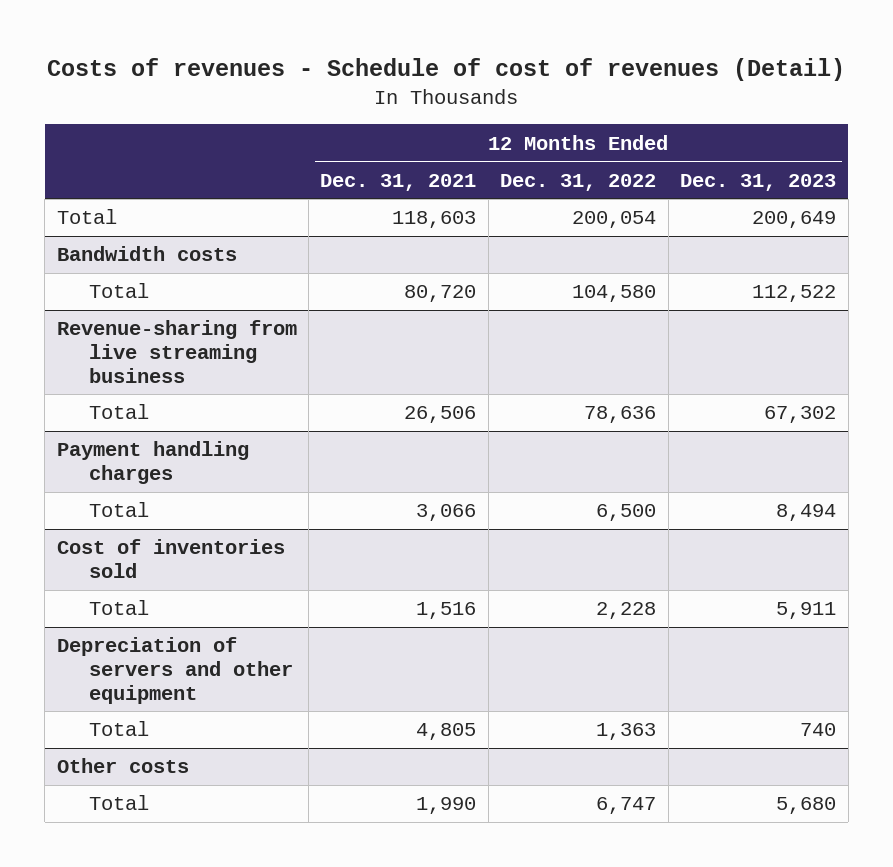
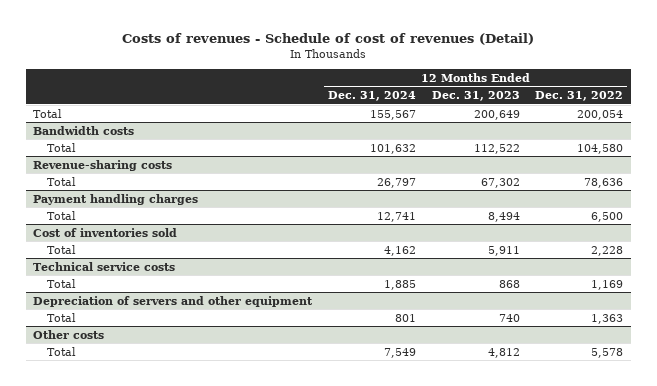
[320,173,477,191] Dec. 31, 2021 -> none
none -> [328,91,417,102] Dec. 31, 2024
[56,320,297,383] Revenue-sharing from live streaming business -> [33,159,173,171] Revenue-sharing costs
none -> [33,261,176,271] Technical service costs
none -> [46,278,76,288] Total
[596,797,657,815] 6,747 -> [591,347,624,358] 5,578
[776,797,837,815] 5,680 -> [487,347,520,358] 4,812

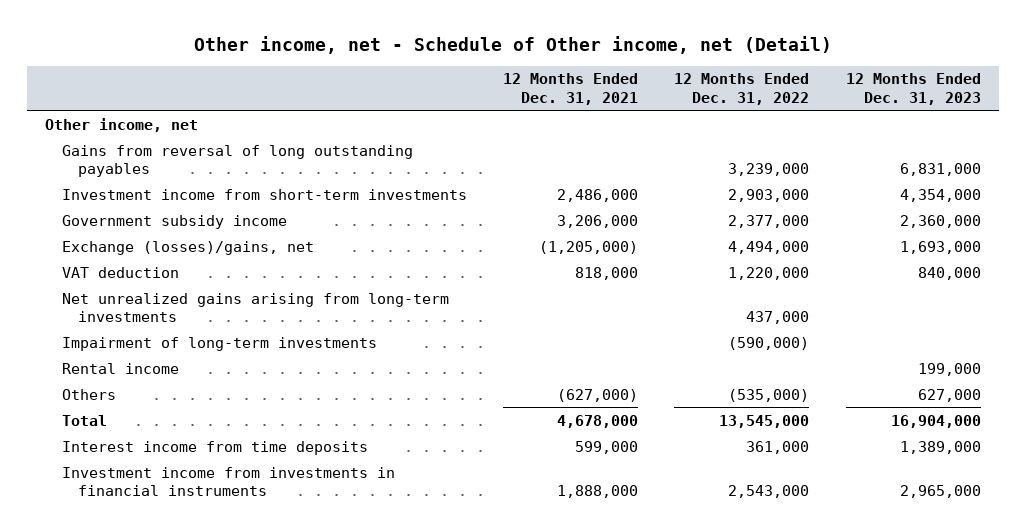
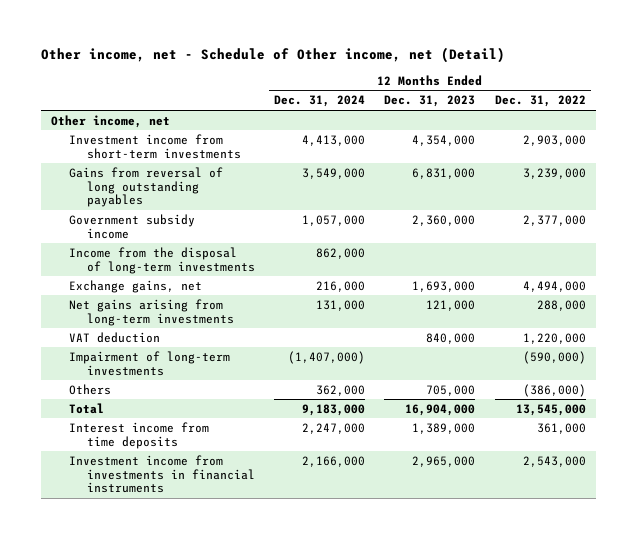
[503,73,639,105] 12 Months Ended Dec. 31, 2021 -> none
none -> [273,95,365,108] Dec. 31, 2024
[61,144,413,177] Gains from reversal of long outstanding payables -> [68,166,223,208] Gains from reversal of long outstanding payables
none -> [68,246,255,274] Income from the disposal of long-term investments
[61,240,314,255] Exchange (losses)/gains, net -> [68,279,202,293] Exchange gains, net
none -> [68,298,234,326] Net gains arising from long-term investments
[61,292,449,322] Net unrealized gains arising from long-term investments -> none
[61,362,179,374] Rental income -> none
[728,388,810,402] (535,000) -> [522,383,586,397] (386,000)
[917,388,981,402] 627,000 -> [426,384,476,396] 705,000

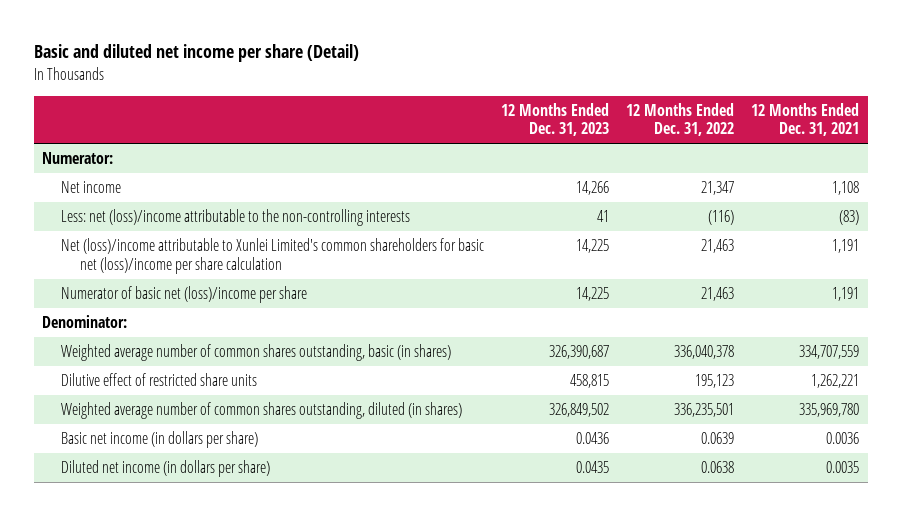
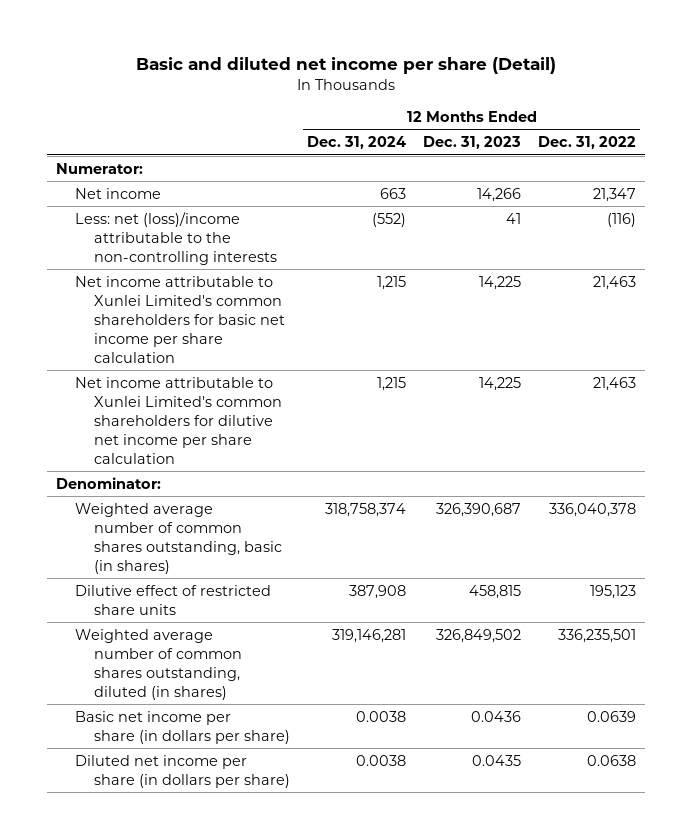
[751,102,860,137] 12 Months Ended Dec. 31, 2021 -> none
none -> [306,136,406,150] Dec. 31, 2024
[61,238,485,274] Net (loss)/income attributable to Xunlei Limited's common shareholders for basic net (loss)/income per share calculation -> [74,275,285,363] Net income attributable to Xunlei Limited's common shareholders for basic net income per share calculation
[61,286,308,304] Numerator of basic net (loss)/income per share -> [74,376,282,464] Net income attributable to Xunlei Limited's common shareholders for dilutive net income per share calculation
[61,431,259,449] Basic net income (in dollars per share) -> [74,710,290,744] Basic net income per share (in dollars per share)
[61,460,271,478] Diluted net income (in dollars per share) -> [74,754,290,788] Diluted net income per share (in dollars per share)

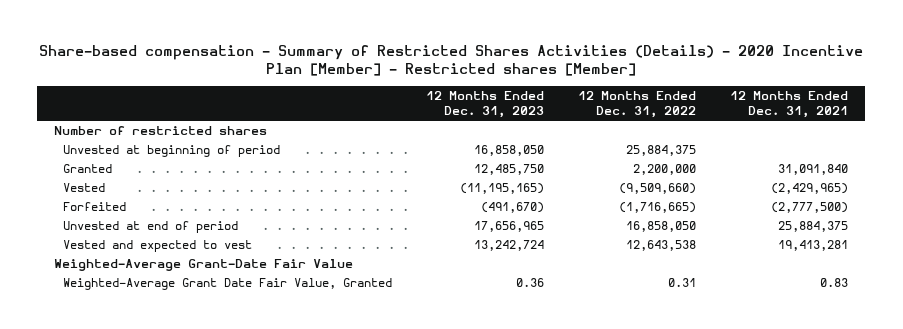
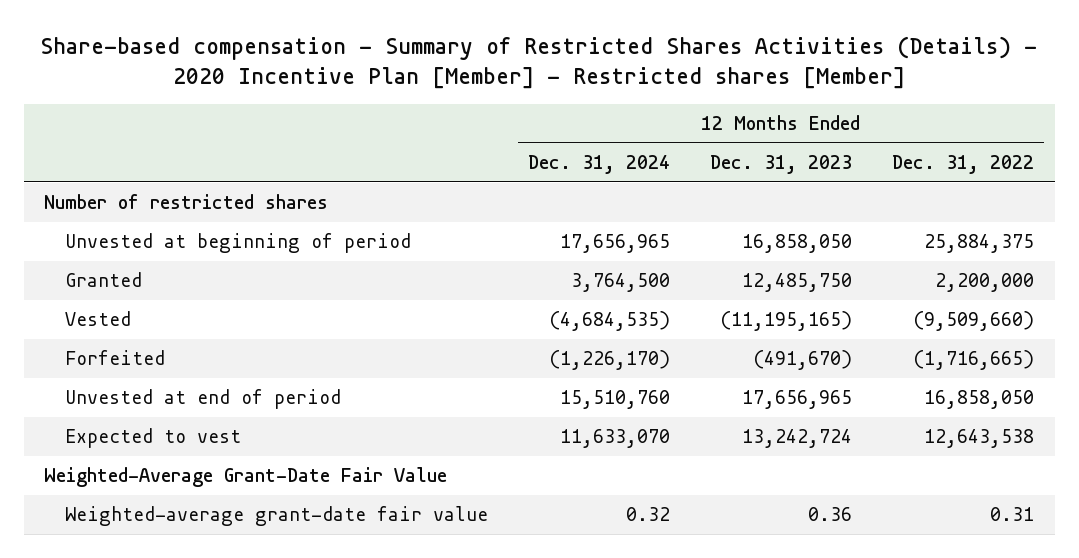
[730,91,849,119] 12 Months Ended Dec. 31, 2021 -> none
none -> [527,155,670,175] Dec. 31, 2024
[63,240,253,253] Vested and expected to vest -> [64,428,241,449] Expected to vest
[63,278,393,291] Weighted-Average Grant Date Fair Value, Granted -> [64,506,488,527] Weighted-average grant-date fair value

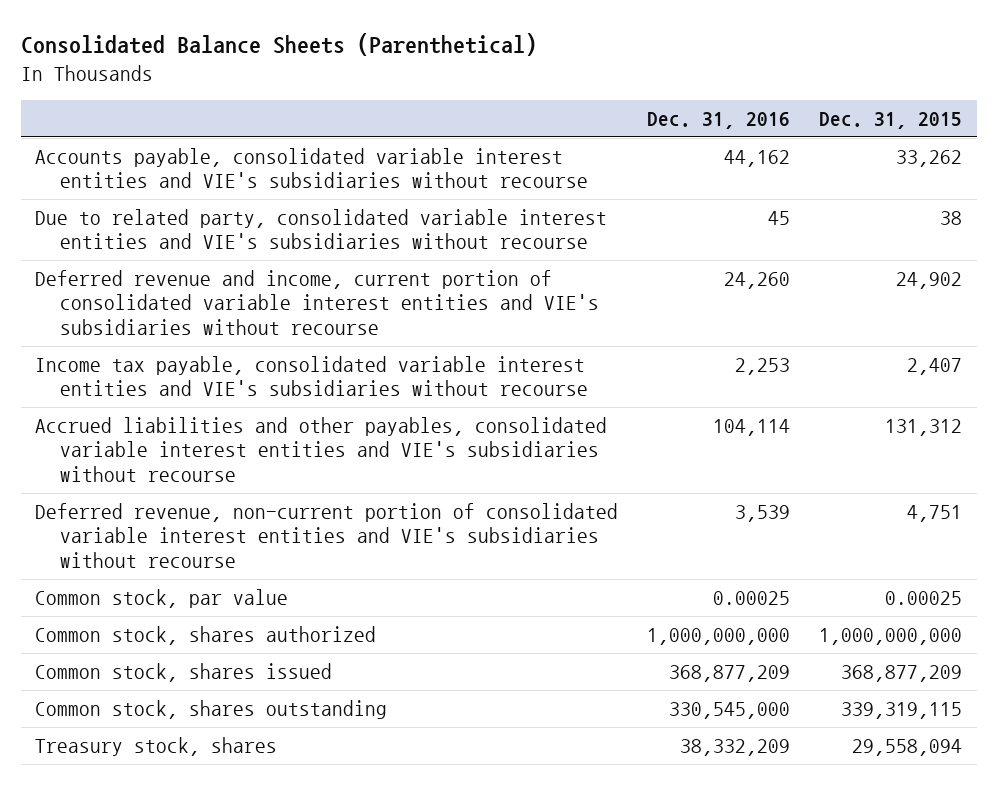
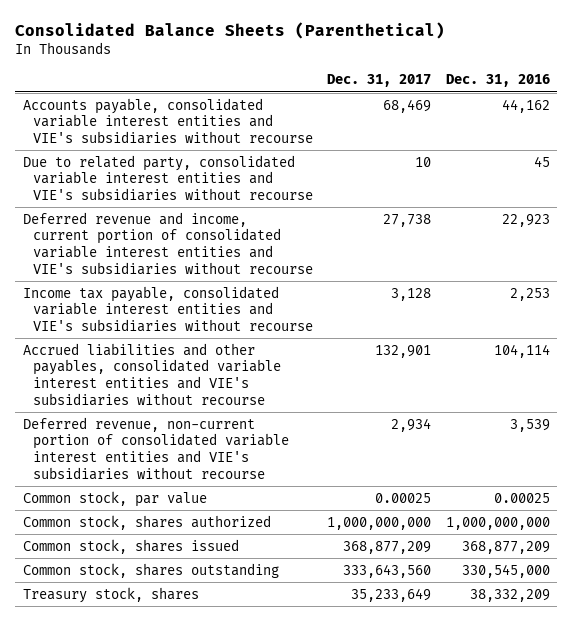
[819,111,963,129] Dec. 31, 2015 -> none
none -> [327,74,432,88] Dec. 31, 2017
[724,271,791,289] 24,260 -> [501,213,550,227] 22,923

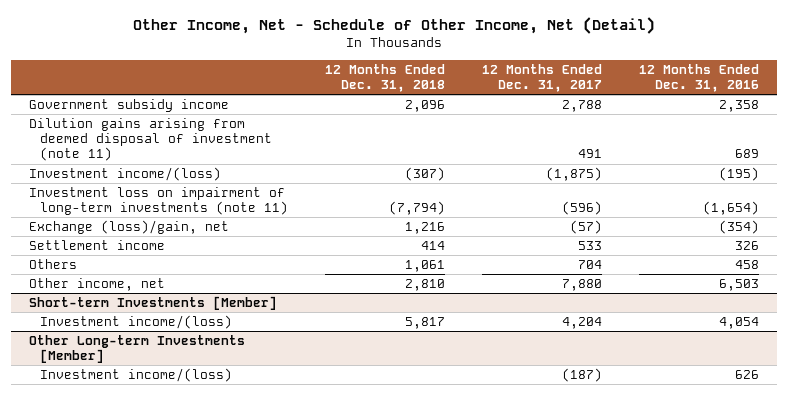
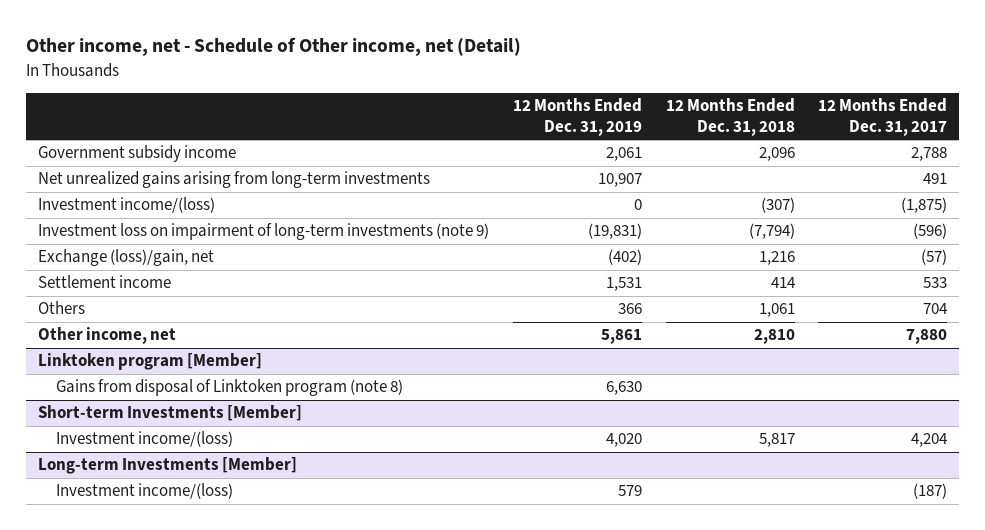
[133,17,656,35] Other Income, Net - Schedule of Other Income, Net (Detail) -> [25,37,521,57] Other income, net - Schedule of Other income, net (Detail)
[638,64,759,93] 12 Months Ended Dec. 31, 2016 -> none
none -> [512,98,642,137] 12 Months Ended Dec. 31, 2019
[29,117,273,162] Dilution gains arising from deemed disposal of investment (note 11) -> [37,171,430,189] Net unrealized gains arising from long-term investments
[29,186,289,216] Investment loss on impairment of long-term investments (note 11) -> [37,223,489,241] Investment loss on impairment of long-term investments (note 9)
none -> [37,353,262,371] Linktoken program [Member]
none -> [55,379,403,397] Gains from disposal of Linktoken program (note 8)
[29,334,246,364] Other Long-term Investments [Member] -> [37,457,297,475] Long-term Investments [Member]

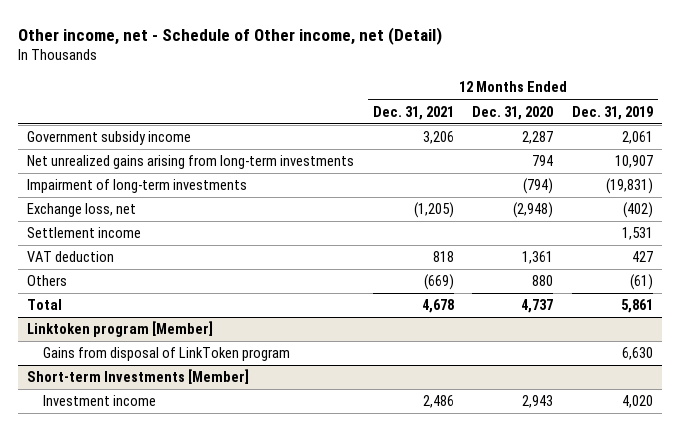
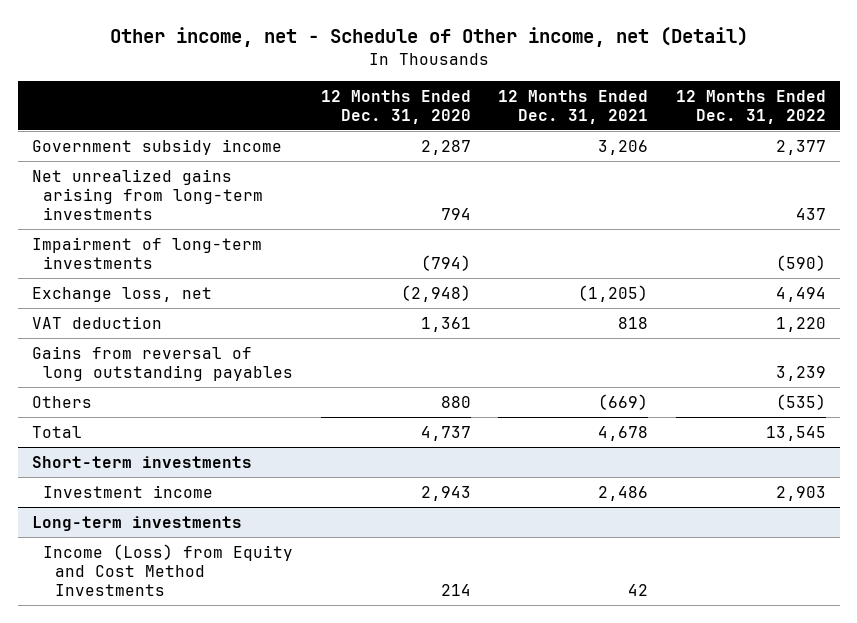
[572,105,654,120] Dec. 31, 2019 -> none
none -> [675,89,826,124] 12 Months Ended Dec. 31, 2022
[27,227,142,239] Settlement income -> none
none -> [31,345,294,381] Gains from reversal of long outstanding payables
[27,321,214,338] Linktoken program [Member] -> none
[42,347,290,362] Gains from disposal of LinkToken program -> none
[27,369,250,385] Short-term Investments [Member] -> [31,455,252,468] Short-term investments
none -> [31,515,242,531] Long-term investments
none -> [43,543,294,597] Income (Loss) from Equity and Cost Method Investments

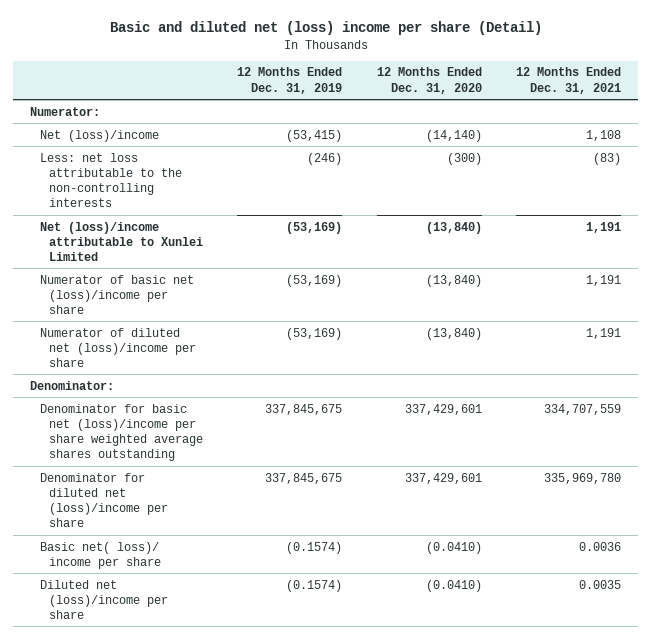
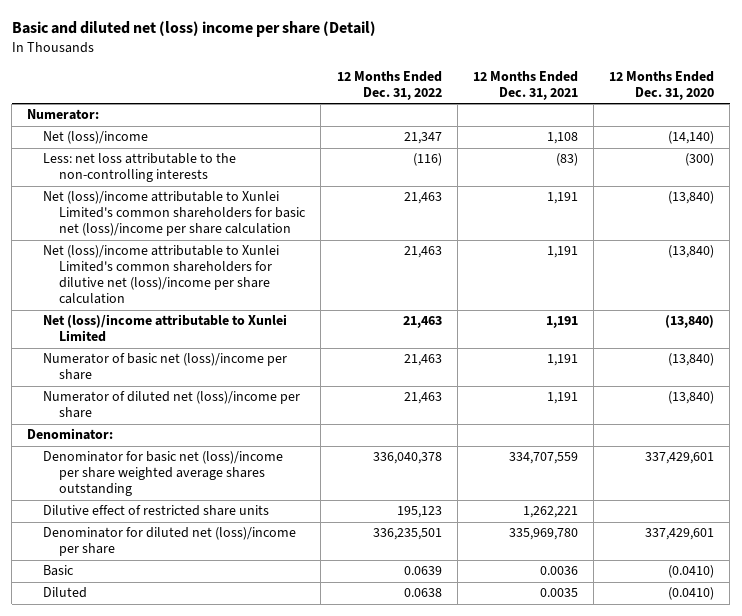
[237,67,343,94] 12 Months Ended Dec. 31, 2019 -> none
none -> [336,70,442,100] 12 Months Ended Dec. 31, 2022
none -> [43,191,307,237] Net (loss)/income attributable to Xunlei Limited's common shareholders for basic net (loss)/income per share calculation
none -> [43,245,280,305] Net (loss)/income attributable to Xunlei Limited's common shareholders for dilutive net (loss)/income per share calculation
none -> [43,505,270,517] Dilutive effect of restricted share units
[39,541,161,569] Basic net( loss)/ income per share -> [43,565,75,577] Basic
[39,579,168,620] Diluted net (loss)/income per share -> [43,587,88,599] Diluted

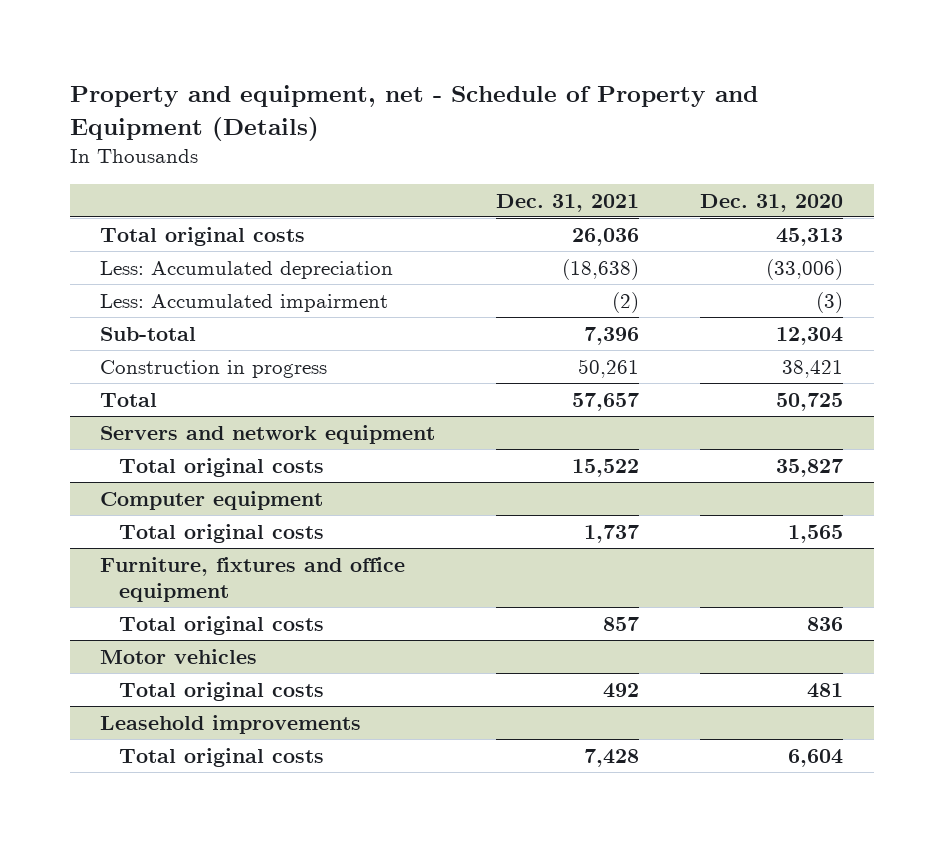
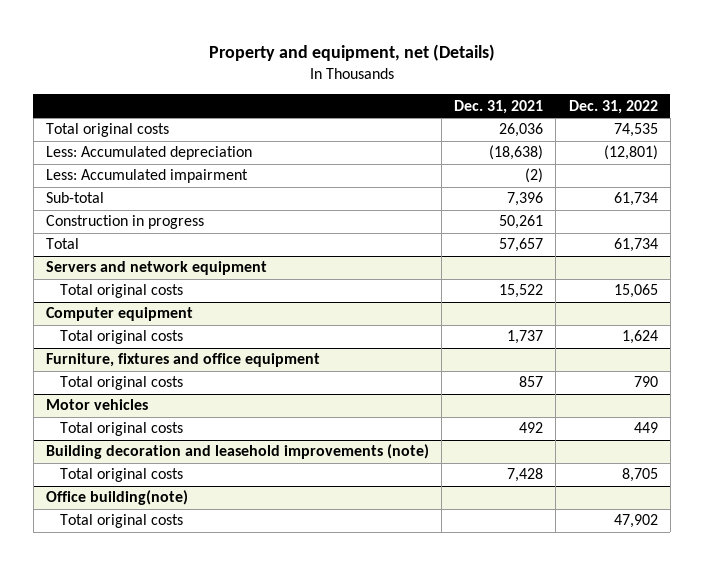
[69,85,758,141] Property and equipment, net - Schedule of Property and Equipment (Details) -> [208,43,495,61] Property and equipment, net (Details)
[700,193,844,212] Dec. 31, 2020 -> none
none -> [568,99,658,114] Dec. 31, 2022
[100,714,362,734] Leasehold improvements -> [45,444,429,460] Building decoration and leasehold improvements (note)
none -> [45,490,188,506] Office building(note)
none -> [60,514,184,529] Total original costs

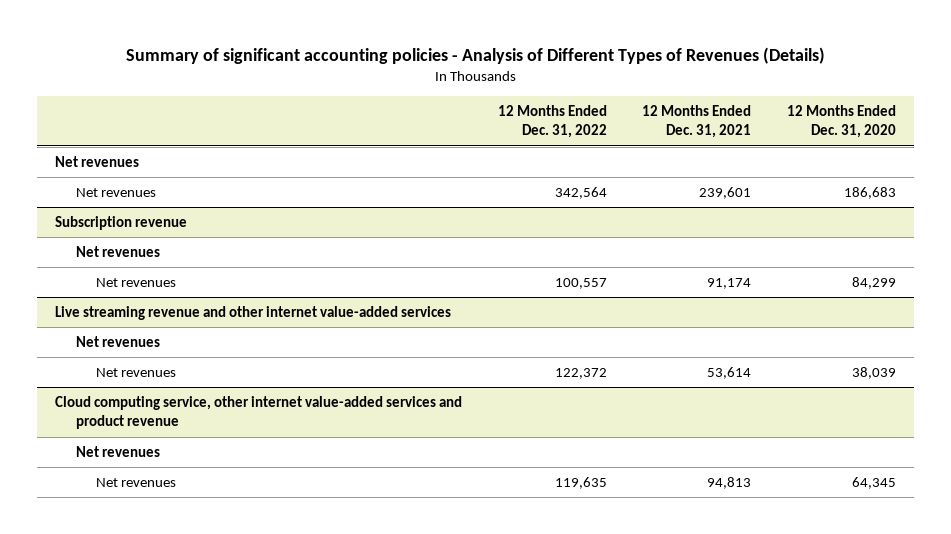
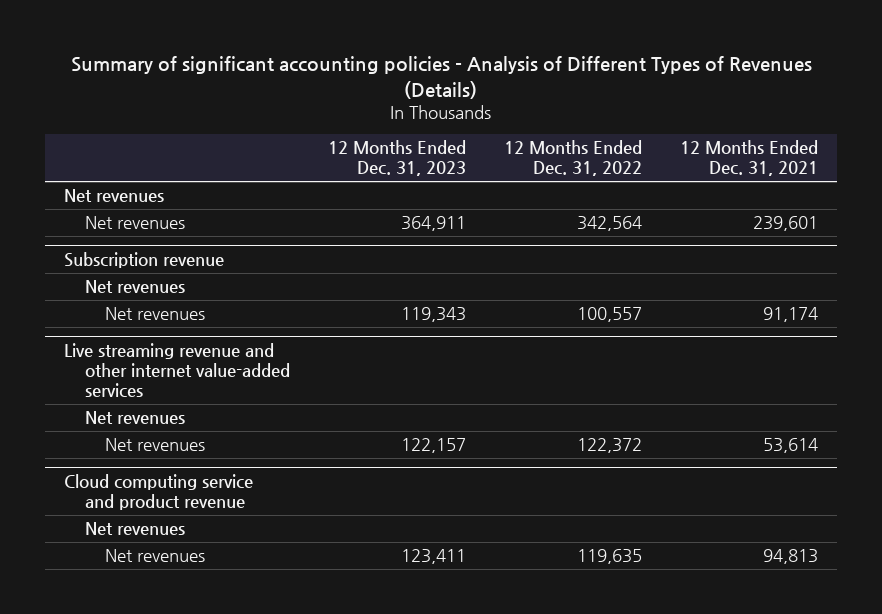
[787,104,897,139] 12 Months Ended Dec. 31, 2020 -> none
none -> [327,140,466,177] 12 Months Ended Dec. 31, 2023
[55,396,463,430] Cloud computing service, other internet value-added services and product revenue -> [64,474,254,511] Cloud computing service and product revenue

